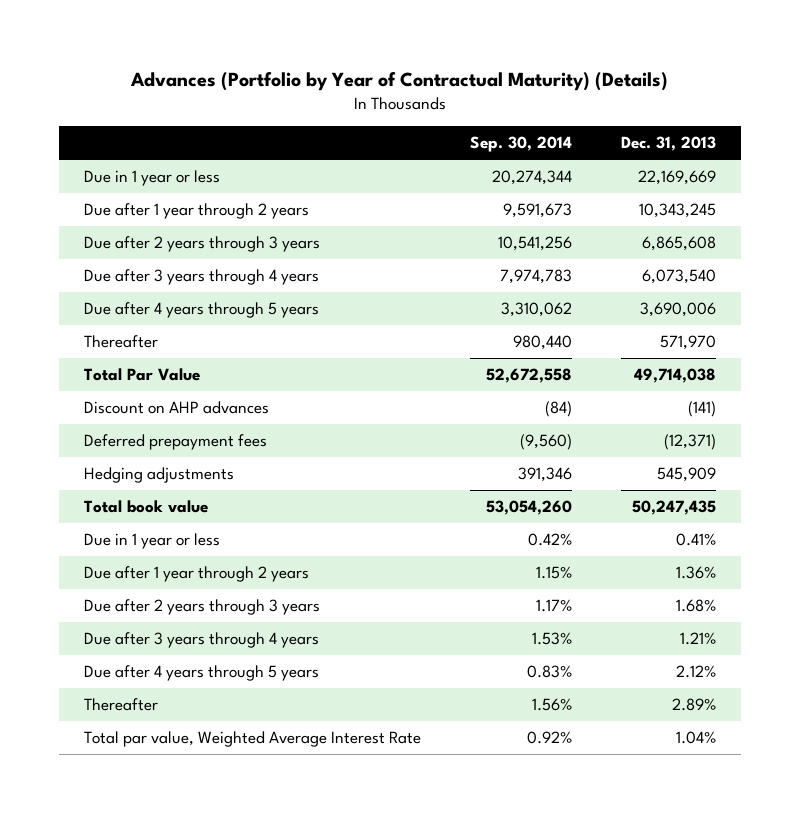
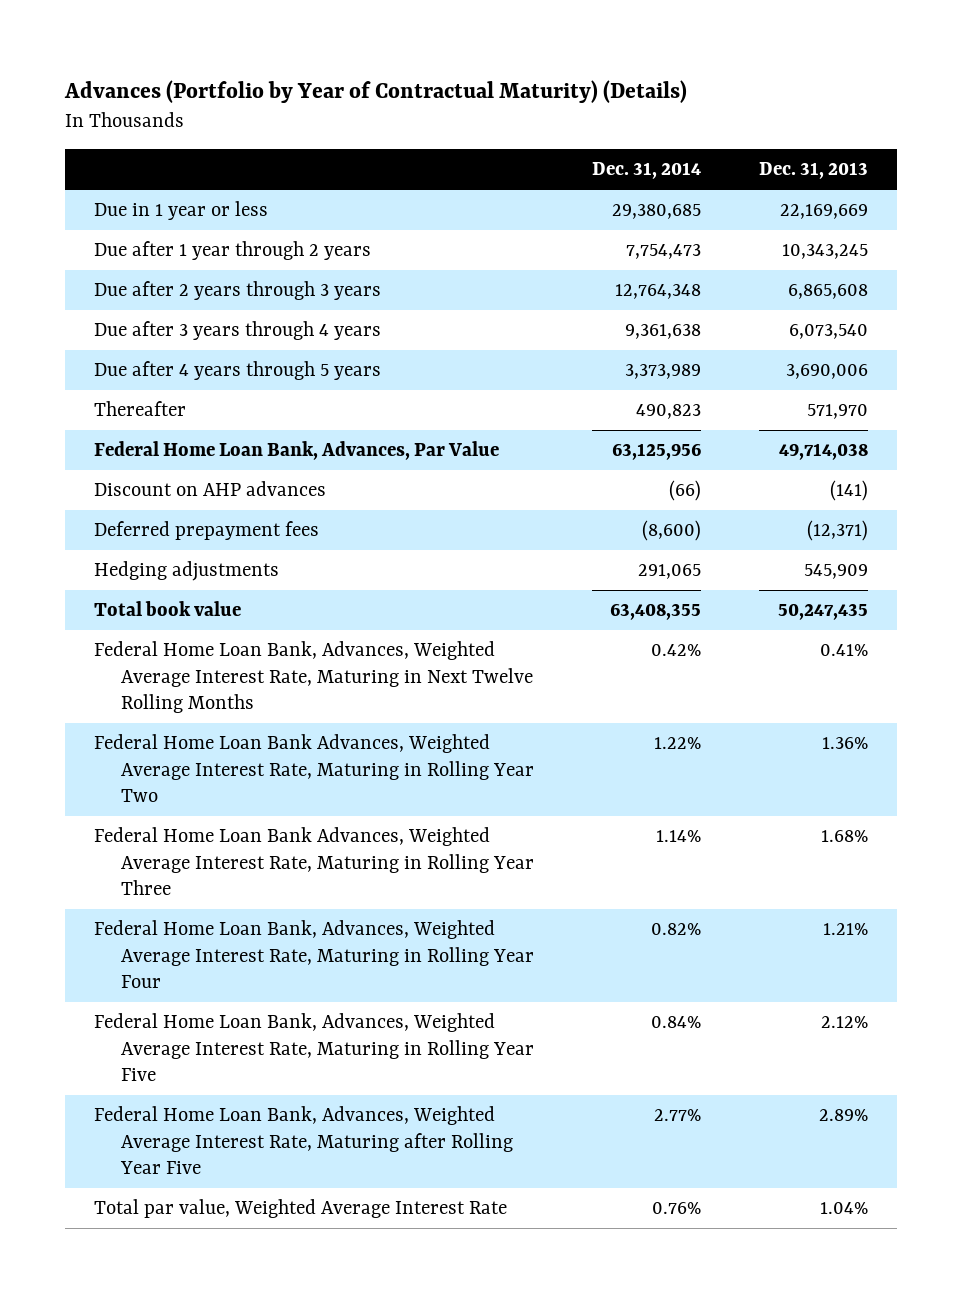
[469,136,572,153] Sep. 30, 2014 -> none
none -> [591,162,701,180] Dec. 31, 2014
[83,368,200,382] Total Par Value -> [94,441,500,461] Federal Home Loan Bank, Advances, Par Value
[83,533,220,550] Due in 1 year or less -> [94,641,533,713] Federal Home Loan Bank, Advances, Weighted Average Interest Rate, Maturing in Next Twelve Rolling Months
[83,566,309,583] Due after 1 year through 2 years -> [94,734,534,802] Federal Home Loan Bank Advances, Weighted Average Interest Rate, Maturing in Rolling Year Two
[83,599,320,616] Due after 2 years through 3 years -> [94,827,534,895] Federal Home Loan Bank Advances, Weighted Average Interest Rate, Maturing in Rolling Year Three
[83,632,319,649] Due after 3 years through 4 years -> [94,920,534,988] Federal Home Loan Bank, Advances, Weighted Average Interest Rate, Maturing in Rolling Year Four
[83,665,319,682] Due after 4 years through 5 years -> [94,1013,534,1081] Federal Home Loan Bank, Advances, Weighted Average Interest Rate, Maturing in Rolling Year Five
[83,698,158,712] Thereafter -> [94,1106,513,1174] Federal Home Loan Bank, Advances, Weighted Average Interest Rate, Maturing after Rolling Year Five

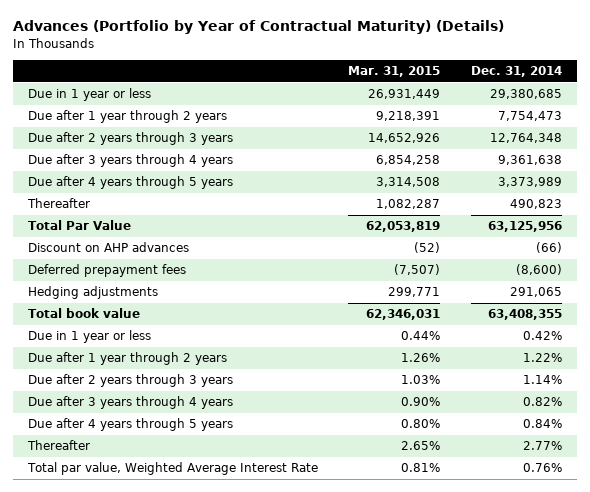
[759,162,869,180] Dec. 31, 2013 -> none
none -> [348,66,441,78] Mar. 31, 2015
[94,441,500,461] Federal Home Loan Bank, Advances, Par Value -> [27,220,131,231] Total Par Value
[94,641,533,713] Federal Home Loan Bank, Advances, Weighted Average Interest Rate, Maturing in Next Twelve Rolling Months -> [27,330,151,344] Due in 1 year or less
[94,734,534,802] Federal Home Loan Bank Advances, Weighted Average Interest Rate, Maturing in Rolling Year Two -> [27,352,227,366] Due after 1 year through 2 years
[94,827,534,895] Federal Home Loan Bank Advances, Weighted Average Interest Rate, Maturing in Rolling Year Three -> [27,374,233,388] Due after 2 years through 3 years
[94,920,534,988] Federal Home Loan Bank, Advances, Weighted Average Interest Rate, Maturing in Rolling Year Four -> [27,396,233,410] Due after 3 years through 4 years
[94,1013,534,1081] Federal Home Loan Bank, Advances, Weighted Average Interest Rate, Maturing in Rolling Year Five -> [27,418,233,432] Due after 4 years through 5 years
[94,1106,513,1174] Federal Home Loan Bank, Advances, Weighted Average Interest Rate, Maturing after Rolling Year Five -> [26,440,90,451] Thereafter

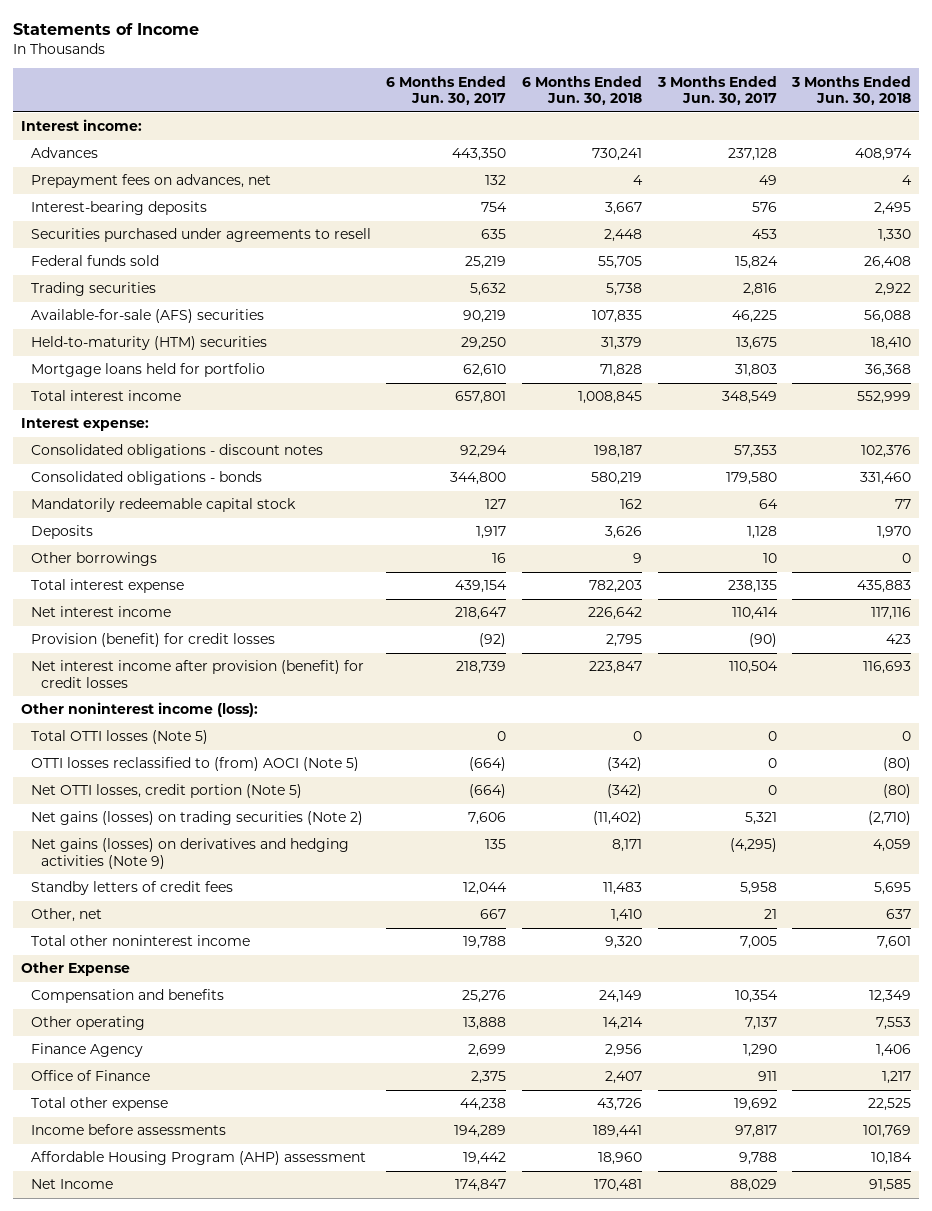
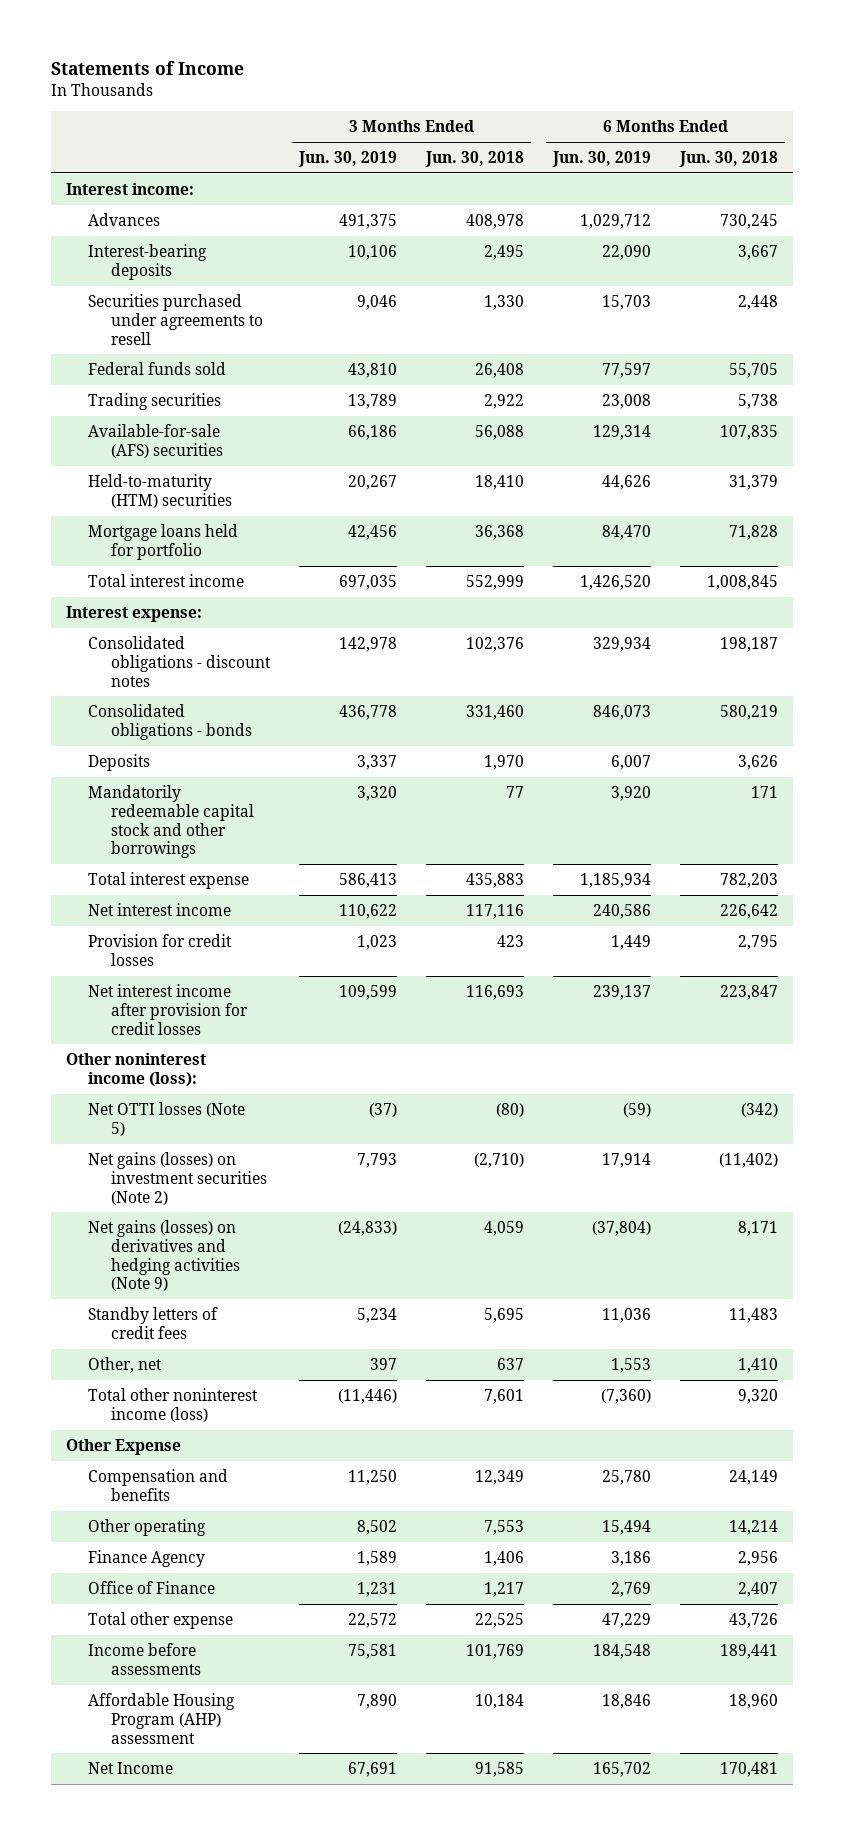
[386,75,507,106] 6 Months Ended Jun. 30, 2017 -> none
[656,75,777,106] 3 Months Ended Jun. 30, 2017 -> none
none -> [298,151,398,168] Jun. 30, 2019
none -> [552,151,652,168] Jun. 30, 2019
[30,174,271,189] Prepayment fees on advances, net -> none
[592,148,643,162] 730,241 -> [720,213,779,229] 730,245
[855,148,913,162] 408,974 -> [466,213,525,229] 408,978
[30,498,296,513] Mandatorily redeemable capital stock -> none
[30,552,157,567] Other borrowings -> [88,784,255,859] Mandatorily redeemable capital stock and other borrowings
[633,553,643,564] 9 -> [751,785,779,798] 171
[902,553,912,564] 0 -> [506,785,525,798] 77
[30,633,275,648] Provision (benefit) for credit losses -> [88,933,233,966] Provision for credit losses
[30,660,364,688] Net interest income after provision (benefit) for credit losses -> [88,983,249,1035] Net interest income after provision for credit losses
[30,730,208,745] Total OTTI losses (Note 5) -> none
[30,757,359,772] OTTI losses reclassified to (from) AOCI (Note 5) -> none
[30,784,302,799] Net OTTI losses, credit portion (Note 5) -> [88,1101,246,1136] Net OTTI losses (Note 5)
[30,811,363,826] Net gains (losses) on trading securities (Note 2) -> [88,1151,268,1205] Net gains (losses) on investment securities (Note 2)
[30,935,250,947] Total other noninterest income -> [88,1387,259,1422] Total other noninterest income (loss)

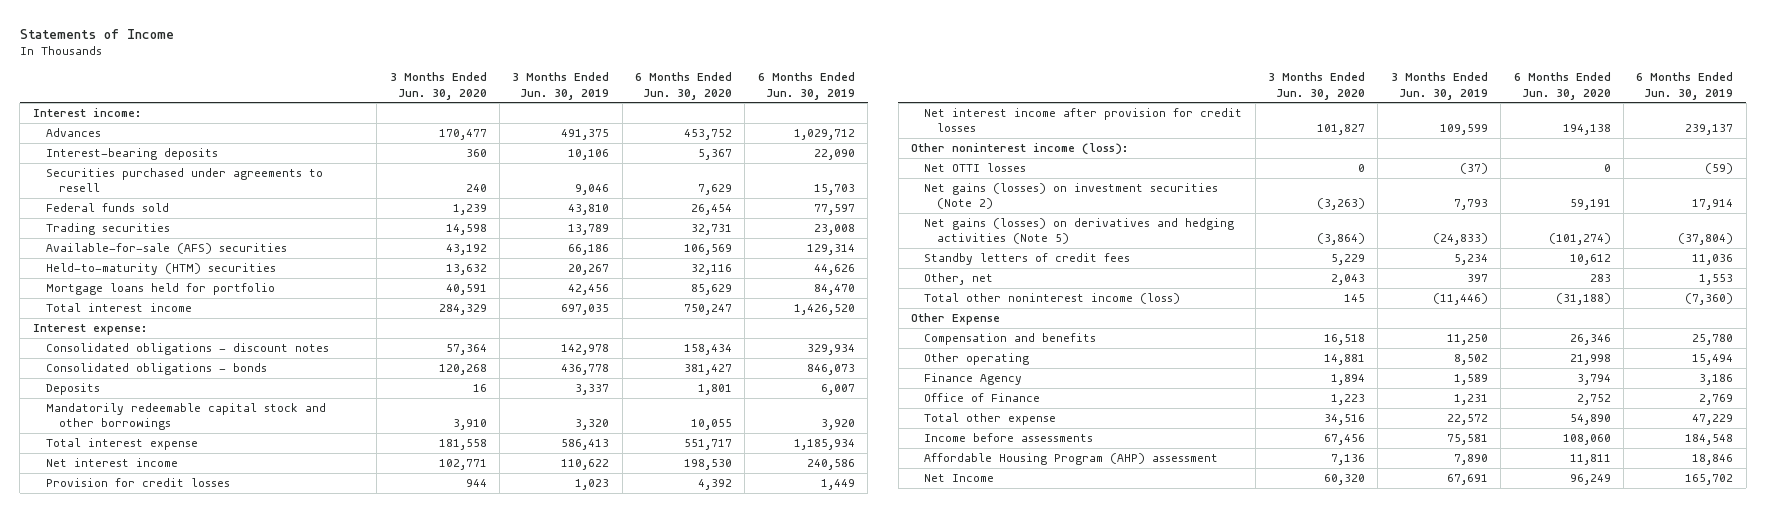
[425,151,525,168] Jun. 30, 2018 -> none
[679,151,779,168] Jun. 30, 2018 -> none
none -> [389,72,487,100] 3 Months Ended Jun. 30, 2020
none -> [635,72,733,100] 6 Months Ended Jun. 30, 2020
[88,1101,246,1136] Net OTTI losses (Note 5) -> [924,163,1027,173] Net OTTI losses
[88,1219,241,1292] Net gains (losses) on derivatives and hedging activities (Note 9) -> [924,218,1235,245] Net gains (losses) on derivatives and hedging activities (Note 5)

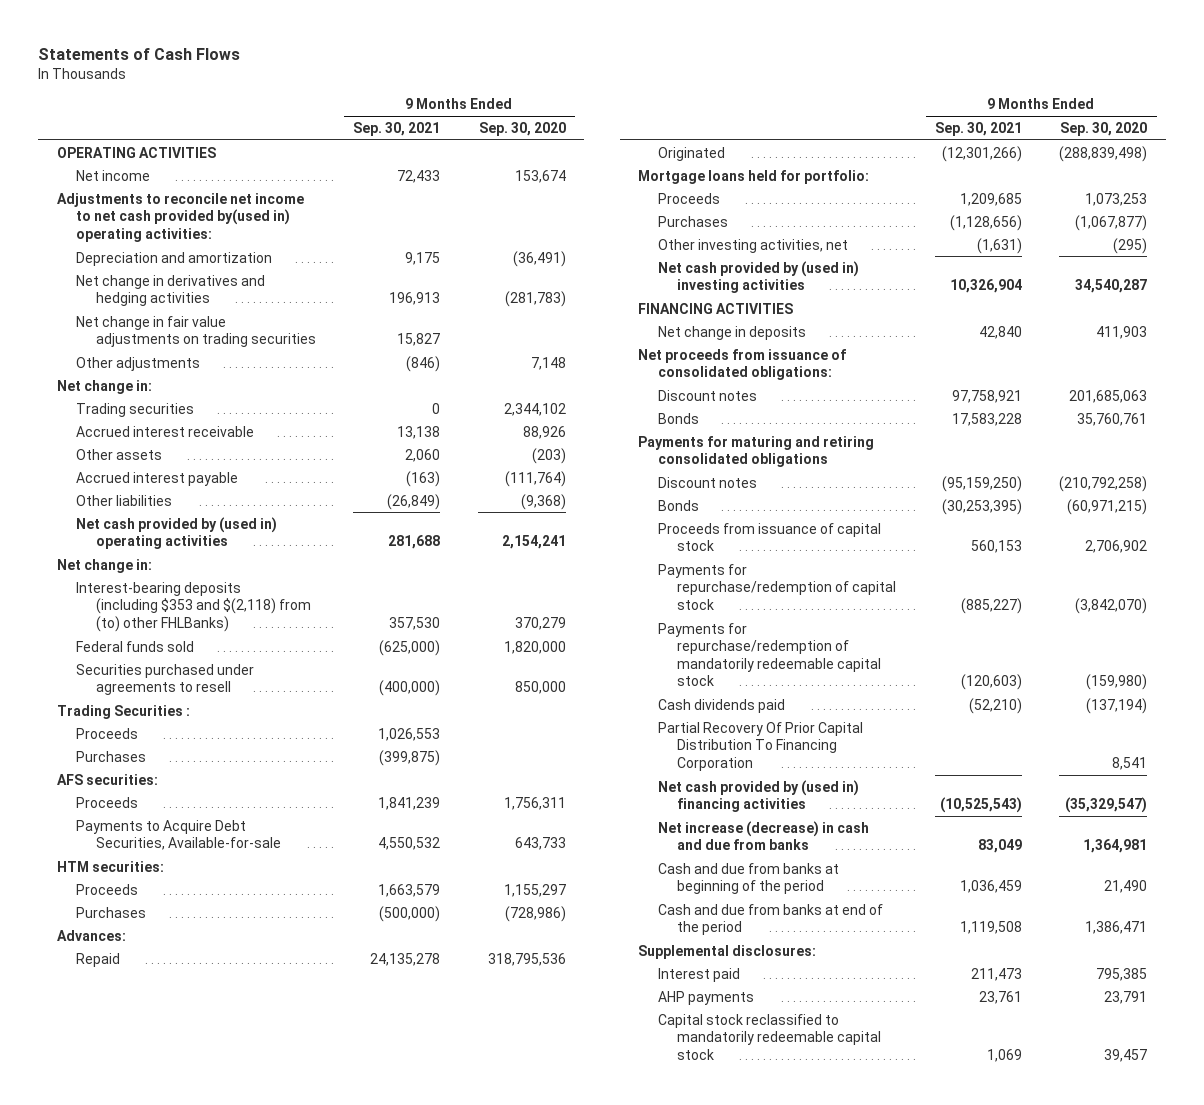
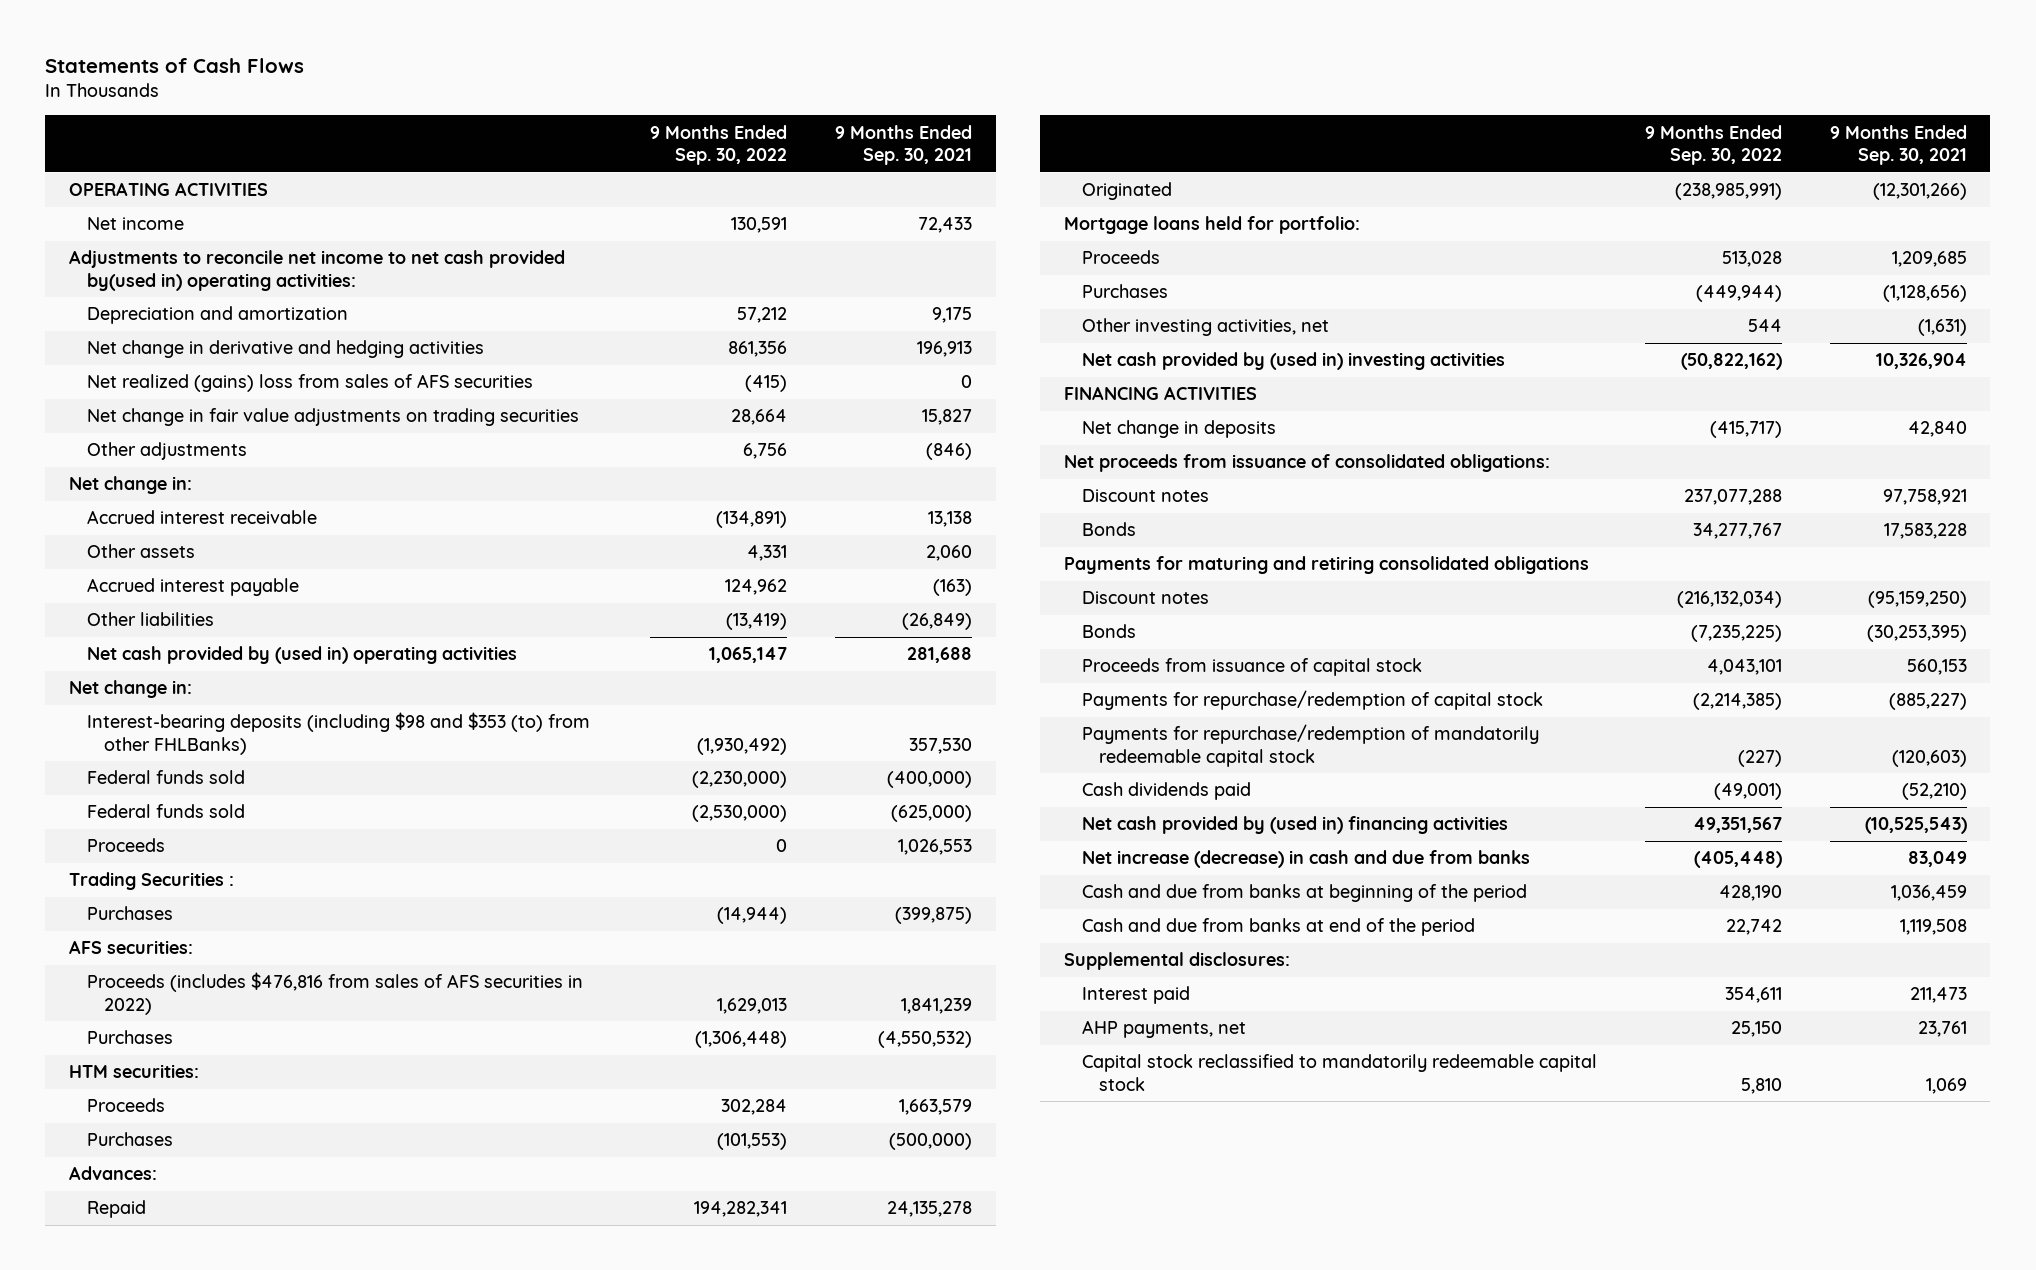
[478,121,566,136] Sep. 30, 2020 -> none
none -> [649,124,787,165] 9 Months Ended Sep. 30, 2022
[76,274,266,307] Net change in derivatives and hedging activities -> [86,340,484,359] Net change in derivative and hedging activities
none -> [86,374,533,393] Net realized (gains) loss from sales of AFS securities
[76,402,195,417] Trading securities -> none
[76,581,311,632] Interest-bearing deposits (including $353 and $(2,118) from (to) other FHLBanks) -> [86,712,590,755] Interest-bearing deposits (including $98 and $353 (to) from other FHLBanks)
none -> [86,770,245,785] Federal funds sold
[76,663,255,696] Securities purchased under agreements to resell -> none
[56,704,190,719] Trading Securities : -> [69,872,235,891] Trading Securities :
[76,819,281,851] Payments to Acquire Debt Securities, Available-for-sale -> none
[76,796,139,808] Proceeds -> [86,972,583,1015] Proceeds (includes $476,816 from sales of AFS securities in 2022)
none -> [86,1030,173,1045] Purchases
[657,721,863,771] Partial Recovery Of Prior Capital Distribution To Financing Corporation -> none
[657,990,754,1005] AHP payments -> [1081,1020,1246,1039] AHP payments, net

